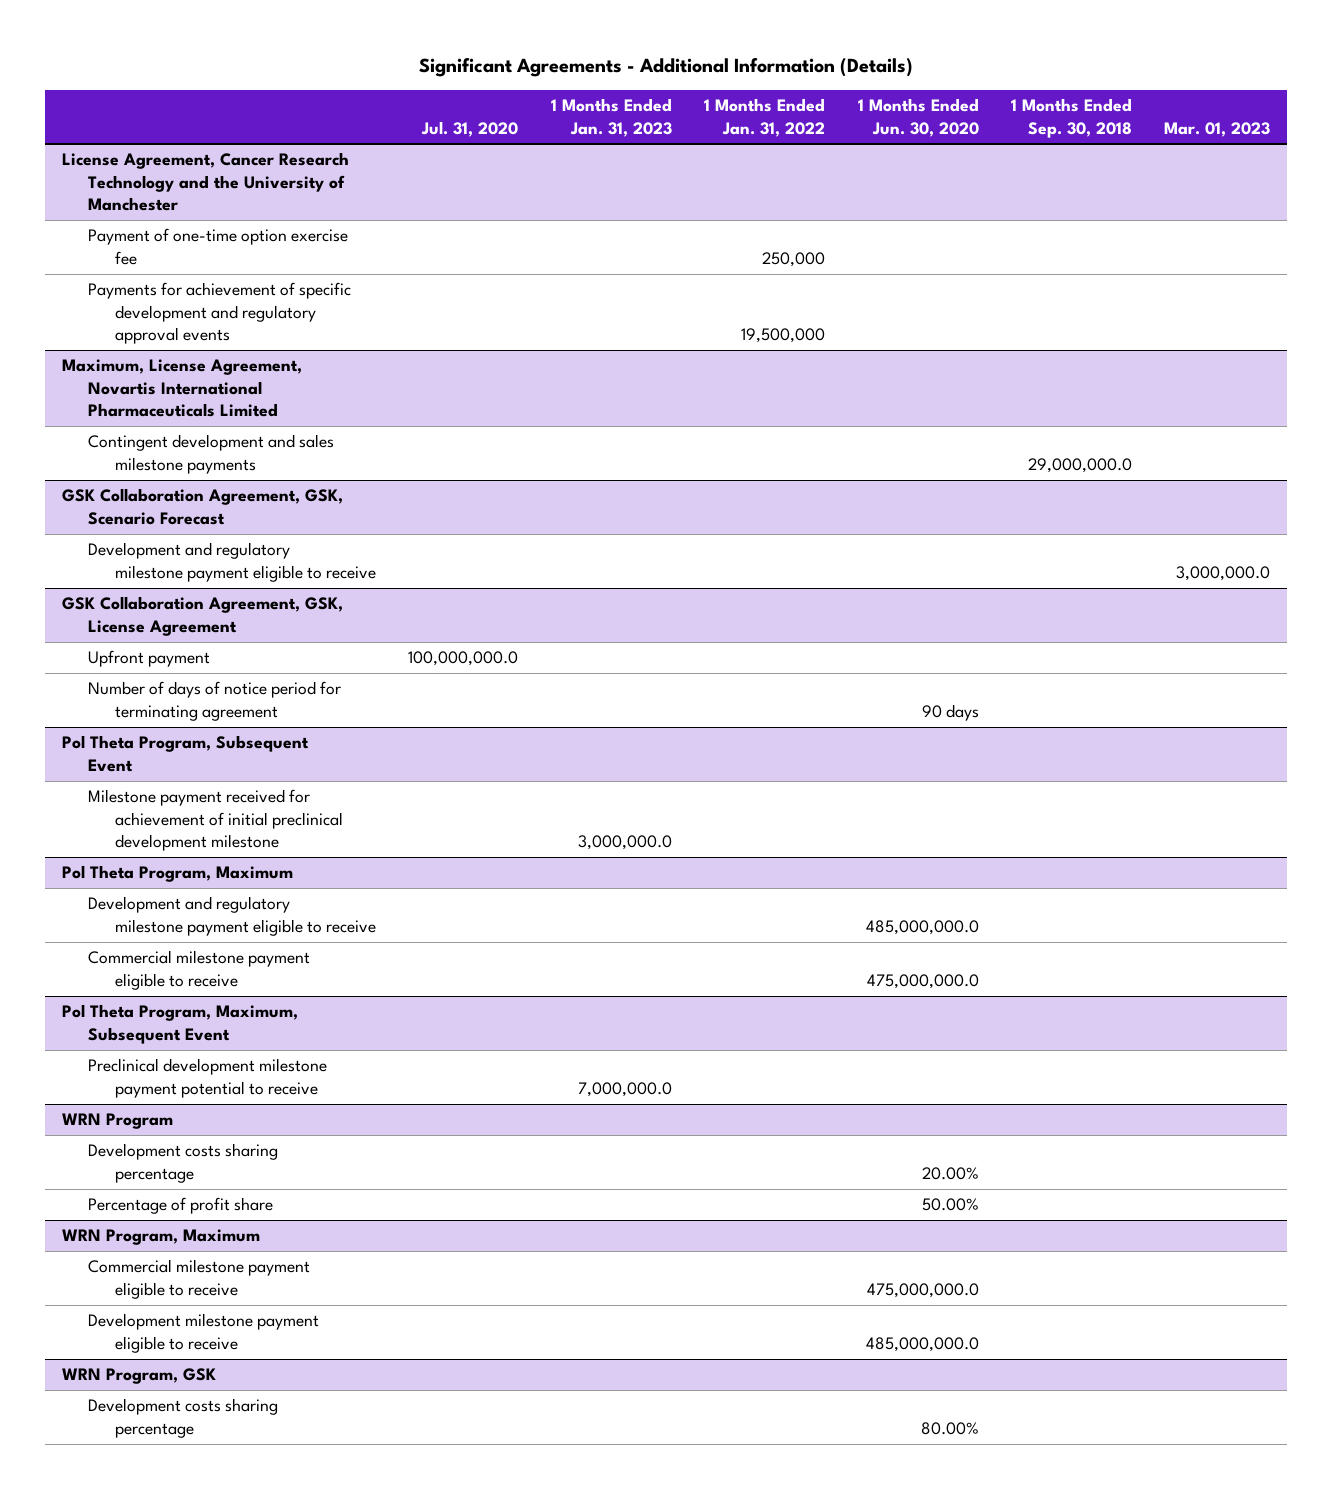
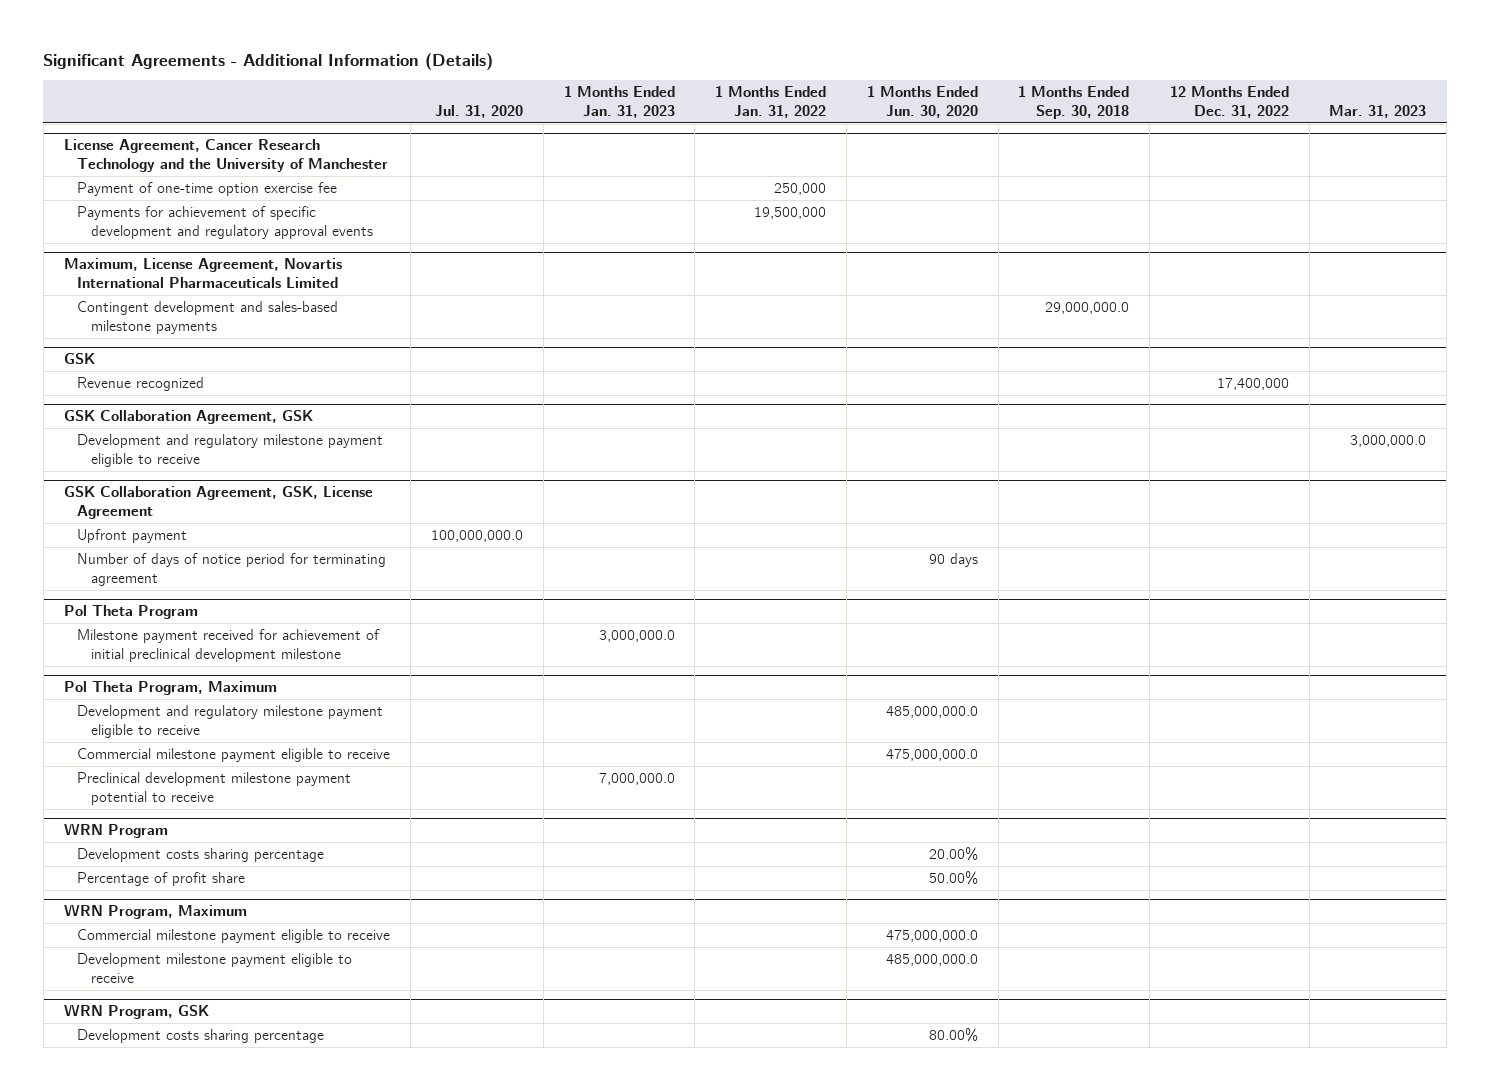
[1164,121,1271,137] Mar. 01, 2023 -> none
none -> [1169,86,1289,118] 12 Months Ended Dec. 31, 2022
none -> [1329,104,1427,118] Mar. 31, 2023
[88,434,335,474] Contingent development and sales milestone payments -> [77,300,339,334] Contingent development and sales-based milestone payments
none -> [63,353,95,365] GSK
none -> [77,376,205,391] Revenue recognized
[61,488,343,525] GSK Collaboration Agreement, GSK, Scenario Forecast -> [63,410,313,425] GSK Collaboration Agreement, GSK
[61,735,309,772] Pol Theta Program, Subsequent Event -> [63,605,198,620] Pol Theta Program
[61,1004,298,1044] Pol Theta Program, Maximum, Subsequent Event -> none
[88,1058,328,1098] Preclinical development milestone payment potential to receive -> none
none -> [77,771,352,805] Preclinical development milestone payment potential to receive

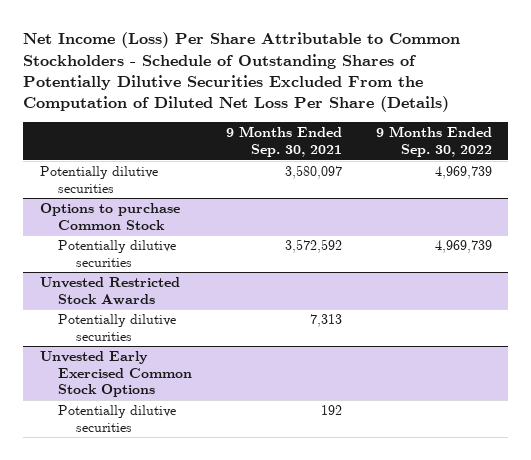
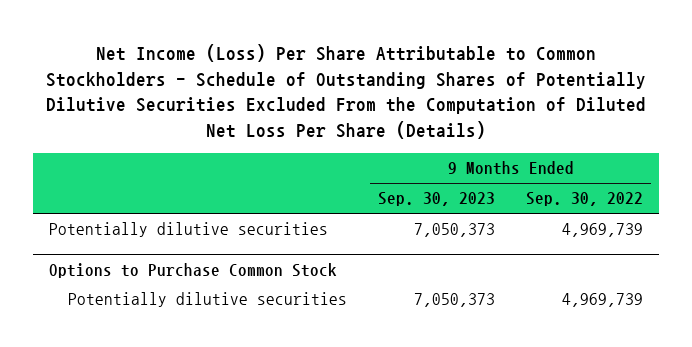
[225,126,342,157] 9 Months Ended Sep. 30, 2021 -> none
none -> [377,192,495,207] Sep. 30, 2023
[39,203,180,230] Options to purchase Common Stock -> [49,262,338,278] Options to Purchase Common Stock
[39,277,180,305] Unvested Restricted Stock Awards -> none
[58,314,177,341] Potentially dilutive securities -> none
[39,351,193,398] Unvested Early Exercised Common Stock Options -> none
[58,405,177,432] Potentially dilutive securities -> none

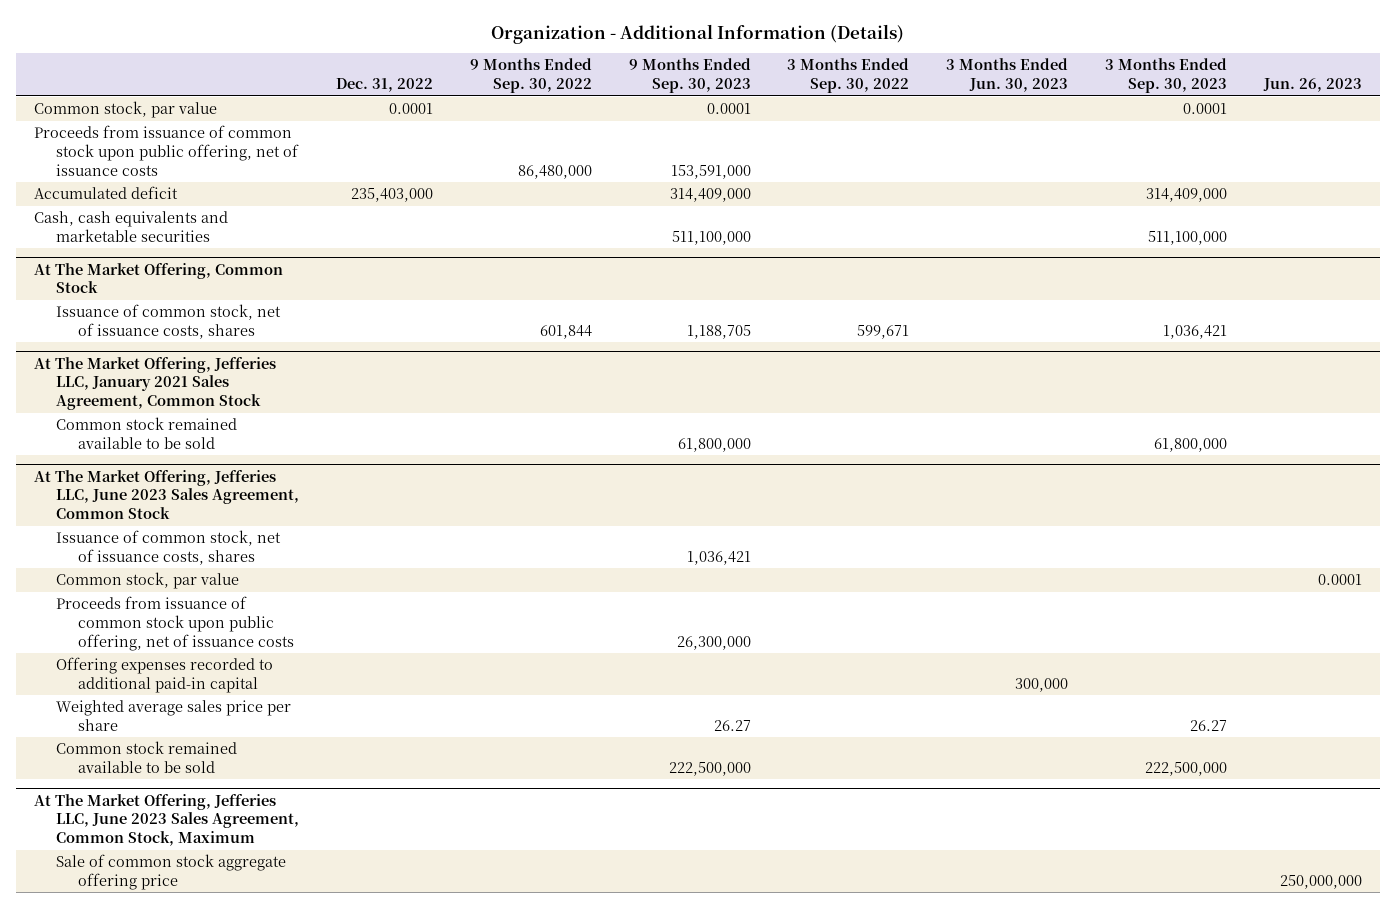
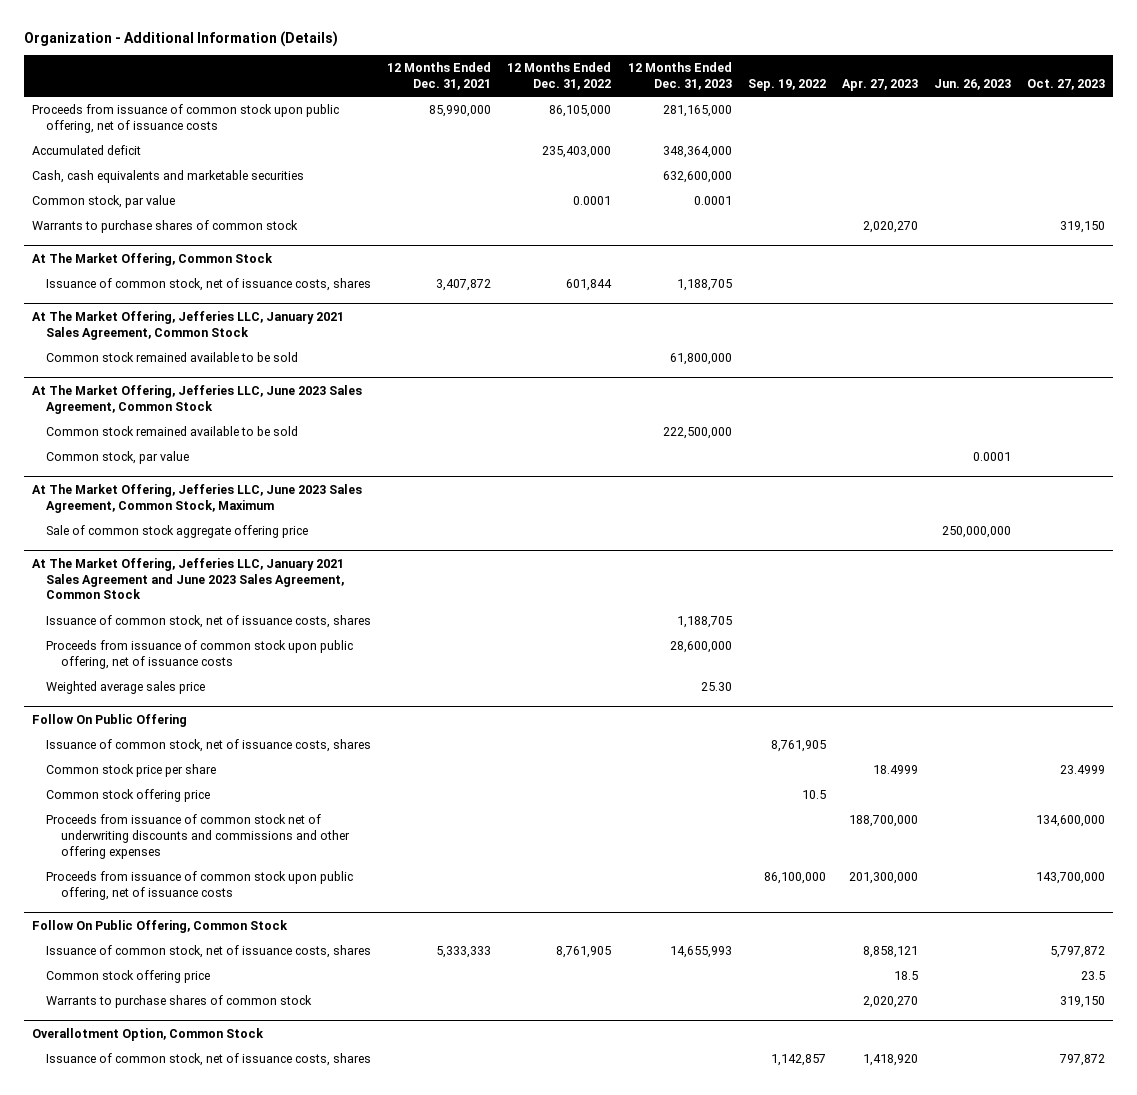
[336,78,434,93] Dec. 31, 2022 -> none
[469,58,592,94] 9 Months Ended Sep. 30, 2022 -> none
[628,58,751,94] 9 Months Ended Sep. 30, 2023 -> none
[787,58,910,94] 3 Months Ended Sep. 30, 2022 -> none
[946,58,1069,93] 3 Months Ended Jun. 30, 2023 -> none
[1105,58,1228,94] 3 Months Ended Sep. 30, 2023 -> none
none -> [387,62,492,90] 12 Months Ended Dec. 31, 2021
none -> [507,62,612,90] 12 Months Ended Dec. 31, 2022
none -> [627,62,732,90] 12 Months Ended Dec. 31, 2023
none -> [747,78,826,91] Sep. 19, 2022
none -> [841,78,918,91] Apr. 27, 2023
none -> [1027,78,1106,90] Oct. 27, 2023
[34,101,218,119] Common stock, par value -> [31,194,175,208] Common stock, par value
none -> [31,219,298,233] Warrants to purchase shares of common stock
[56,530,282,565] Issuance of common stock, net of issuance costs, shares -> none
[56,596,295,651] Proceeds from issuance of common stock upon public offering, net of issuance costs -> none
[56,657,274,693] Offering expenses recorded to additional paid-in capital -> none
[56,700,292,731] Weighted average sales price per share -> none
[56,572,240,590] Common stock, par value -> [46,450,190,464] Common stock, par value
none -> [31,557,345,600] At The Market Offering, Jefferies LLC, January 2021 Sales Agreement and June 2023 Sales Agreement, Common Stock
none -> [46,614,372,628] Issuance of common stock, net of issuance costs, shares
none -> [46,639,354,669] Proceeds from issuance of common stock upon public offering, net of issuance costs
none -> [46,680,206,694] Weighted average sales price
none -> [31,713,187,727] Follow On Public Offering
none -> [46,738,372,752] Issuance of common stock, net of issuance costs, shares
none -> [46,763,217,777] Common stock price per share
none -> [46,788,211,802] Common stock offering price
none -> [46,813,350,859] Proceeds from issuance of common stock net of underwriting discounts and commissions and other offering expenses
none -> [46,870,354,900] Proceeds from issuance of common stock upon public offering, net of issuance costs
none -> [31,919,288,933] Follow On Public Offering, Common Stock
none -> [46,944,372,958] Issuance of common stock, net of issuance costs, shares
none -> [46,969,211,983] Common stock offering price
none -> [46,994,313,1008] Warrants to purchase shares of common stock
none -> [31,1027,264,1041] Overallotment Option, Common Stock
none -> [46,1052,372,1066] Issuance of common stock, net of issuance costs, shares

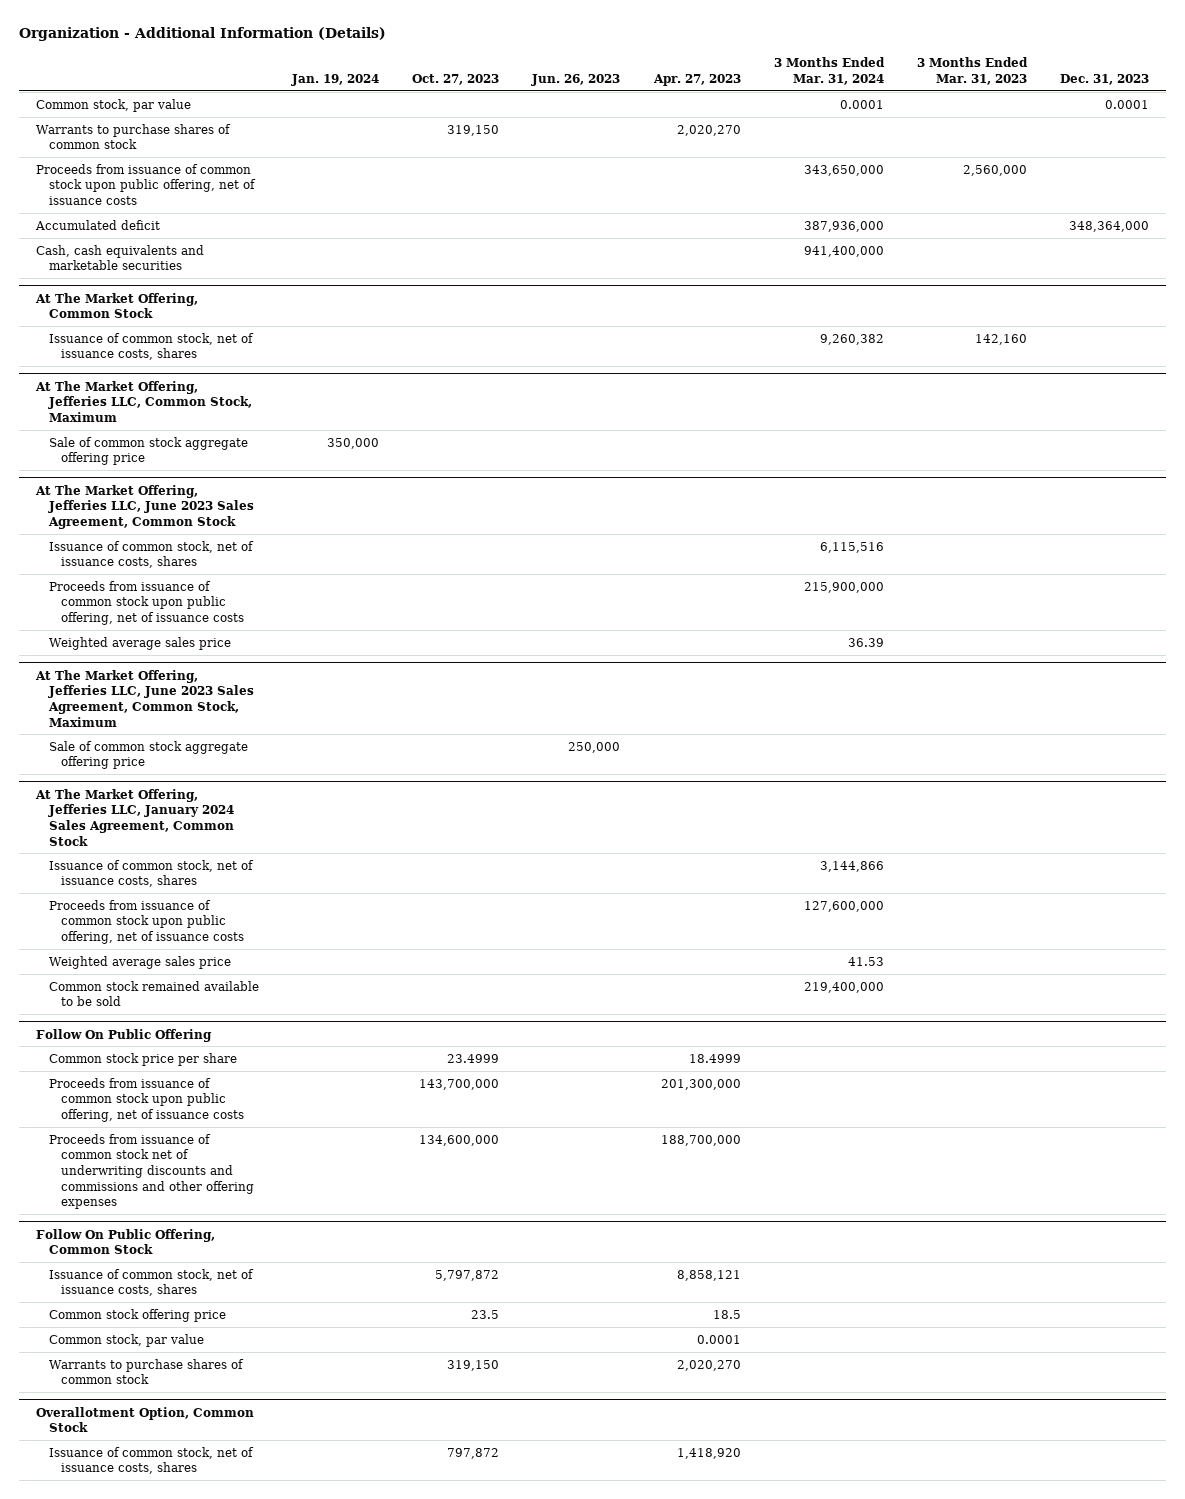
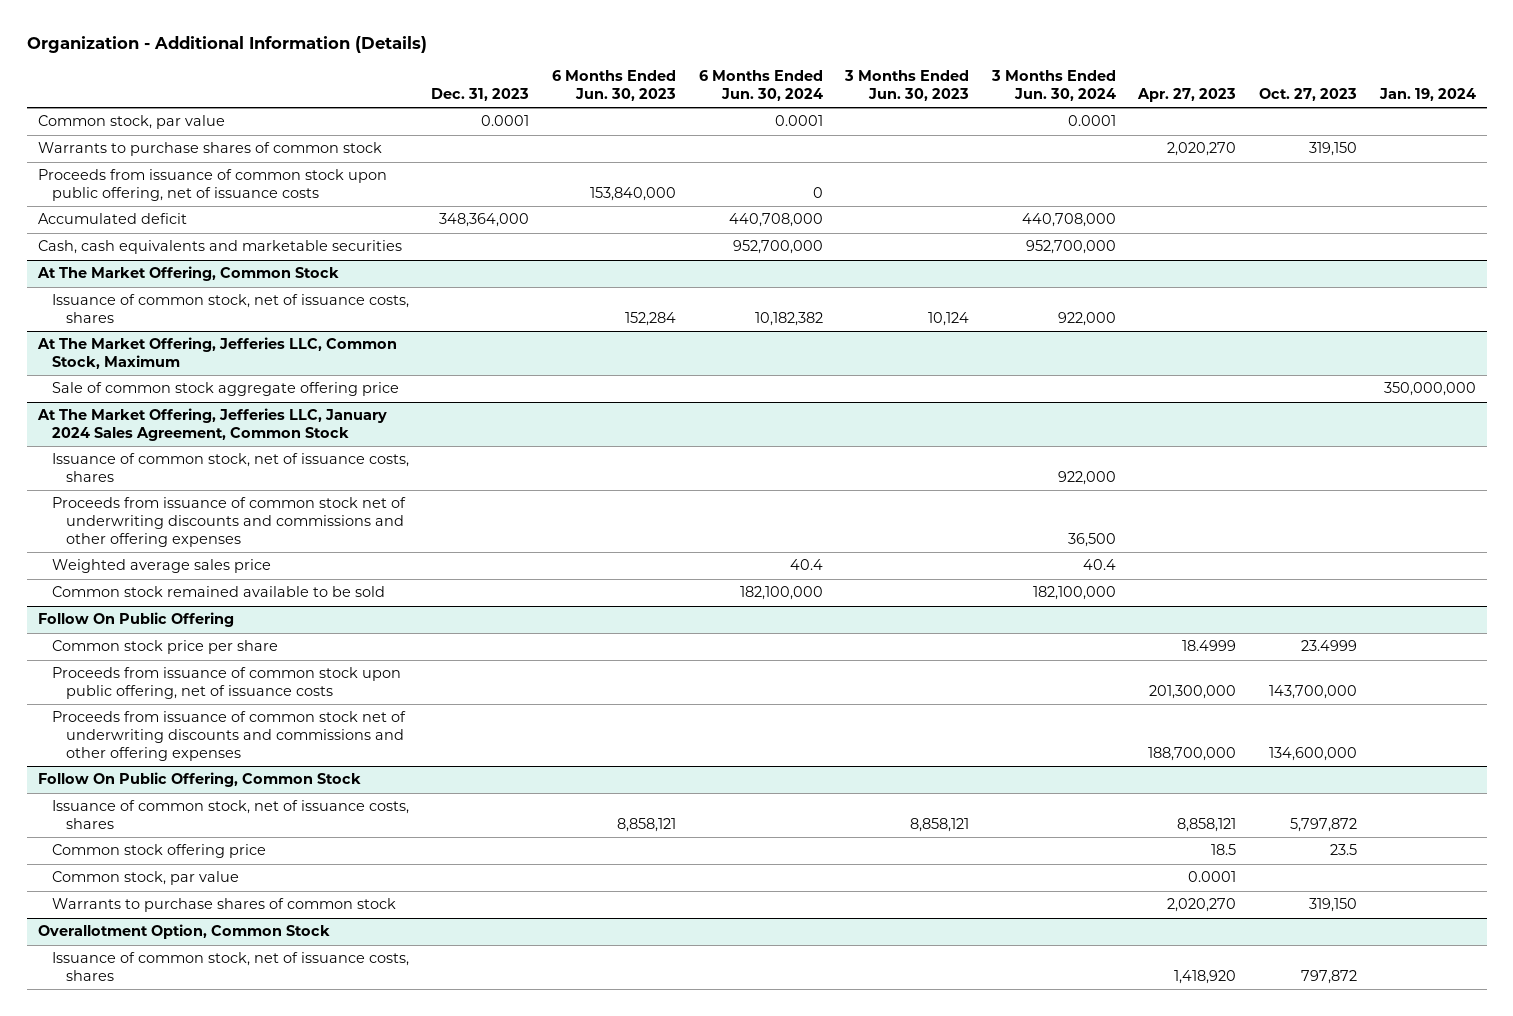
[531,73,621,86] Jun. 26, 2023 -> none
[773,57,885,85] 3 Months Ended Mar. 31, 2024 -> none
[916,57,1028,85] 3 Months Ended Mar. 31, 2023 -> none
none -> [552,70,677,102] 6 Months Ended Jun. 30, 2023
none -> [698,70,823,102] 6 Months Ended Jun. 30, 2024
none -> [844,70,970,102] 3 Months Ended Jun. 30, 2023
none -> [990,70,1116,102] 3 Months Ended Jun. 30, 2024
[34,484,254,529] At The Market Offering, Jefferies LLC, June 2023 Sales Agreement, Common Stock -> none
[48,540,254,569] Issuance of common stock, net of issuance costs, shares -> none
[48,580,245,626] Proceeds from issuance of common stock upon public offering, net of issuance costs -> none
[48,636,231,650] Weighted average sales price -> none
[34,669,254,727] At The Market Offering, Jefferies LLC, June 2023 Sales Agreement, Common Stock, Maximum -> none
[48,740,248,770] Sale of common stock aggregate offering price -> none
[326,437,379,449] 350,000 -> [1383,382,1476,397] 350,000,000
[48,899,245,945] Proceeds from issuance of common stock upon public offering, net of issuance costs -> none
none -> [51,497,406,547] Proceeds from issuance of common stock net of underwriting discounts and commissions and other offering expenses

